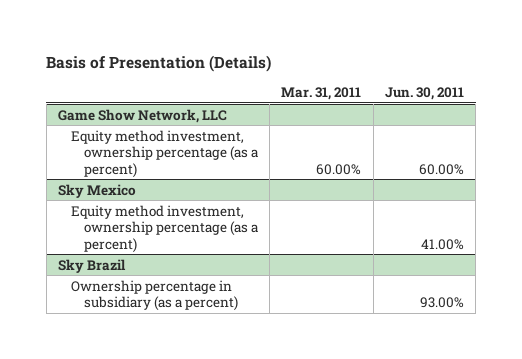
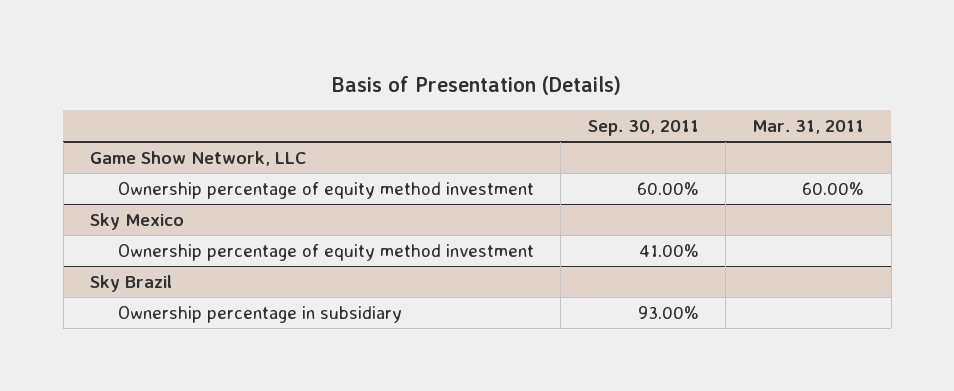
[384,86,464,100] Jun. 30, 2011 -> none
none -> [587,120,699,137] Sep. 30, 2011
[71,129,258,178] Equity method investment, ownership percentage (as a percent) -> [118,181,535,199] Ownership percentage of equity method investment
[71,204,258,253] Equity method investment, ownership percentage (as a percent) -> [118,243,535,261] Ownership percentage of equity method investment
[71,279,238,312] Ownership percentage in subsidiary (as a percent) -> [118,305,403,323] Ownership percentage in subsidiary

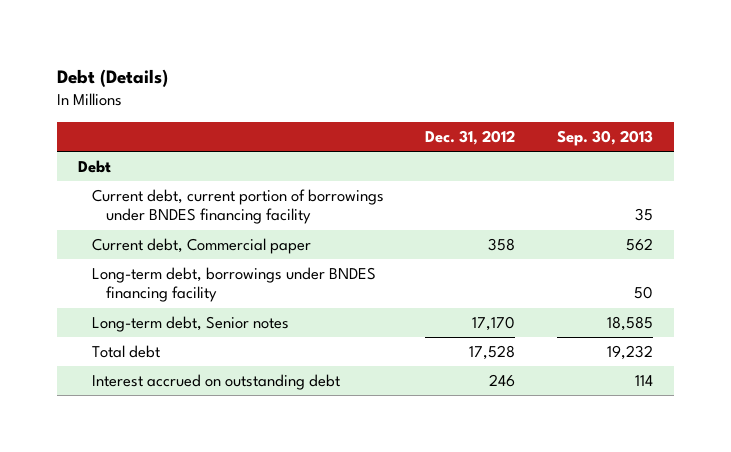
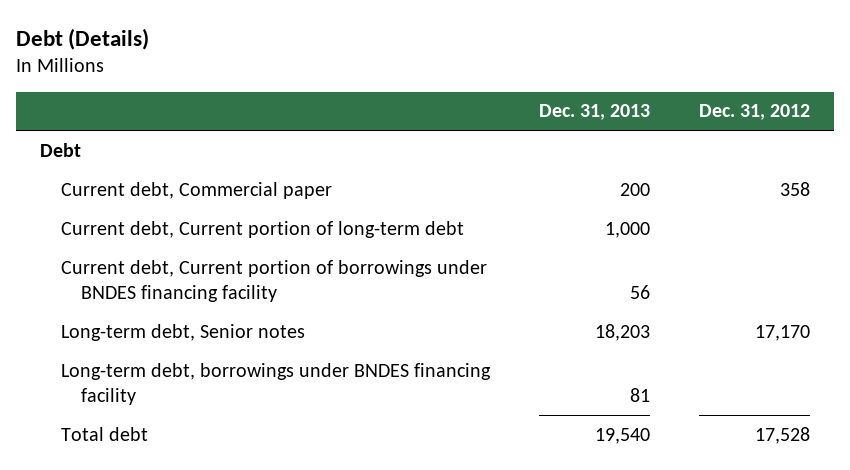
[557,130,654,147] Sep. 30, 2013 -> none
none -> [538,104,650,121] Dec. 31, 2013
[91,189,384,225] Current debt, current portion of borrowings under BNDES financing facility -> none
none -> [60,220,464,238] Current debt, Current portion of long-term debt
none -> [60,259,487,302] Current debt, Current portion of borrowings under BNDES financing facility
[91,267,376,303] Long-term debt, borrowings under BNDES financing facility -> [60,362,491,405] Long-term debt, borrowings under BNDES financing facility
[91,374,340,391] Interest accrued on outstanding debt -> none

